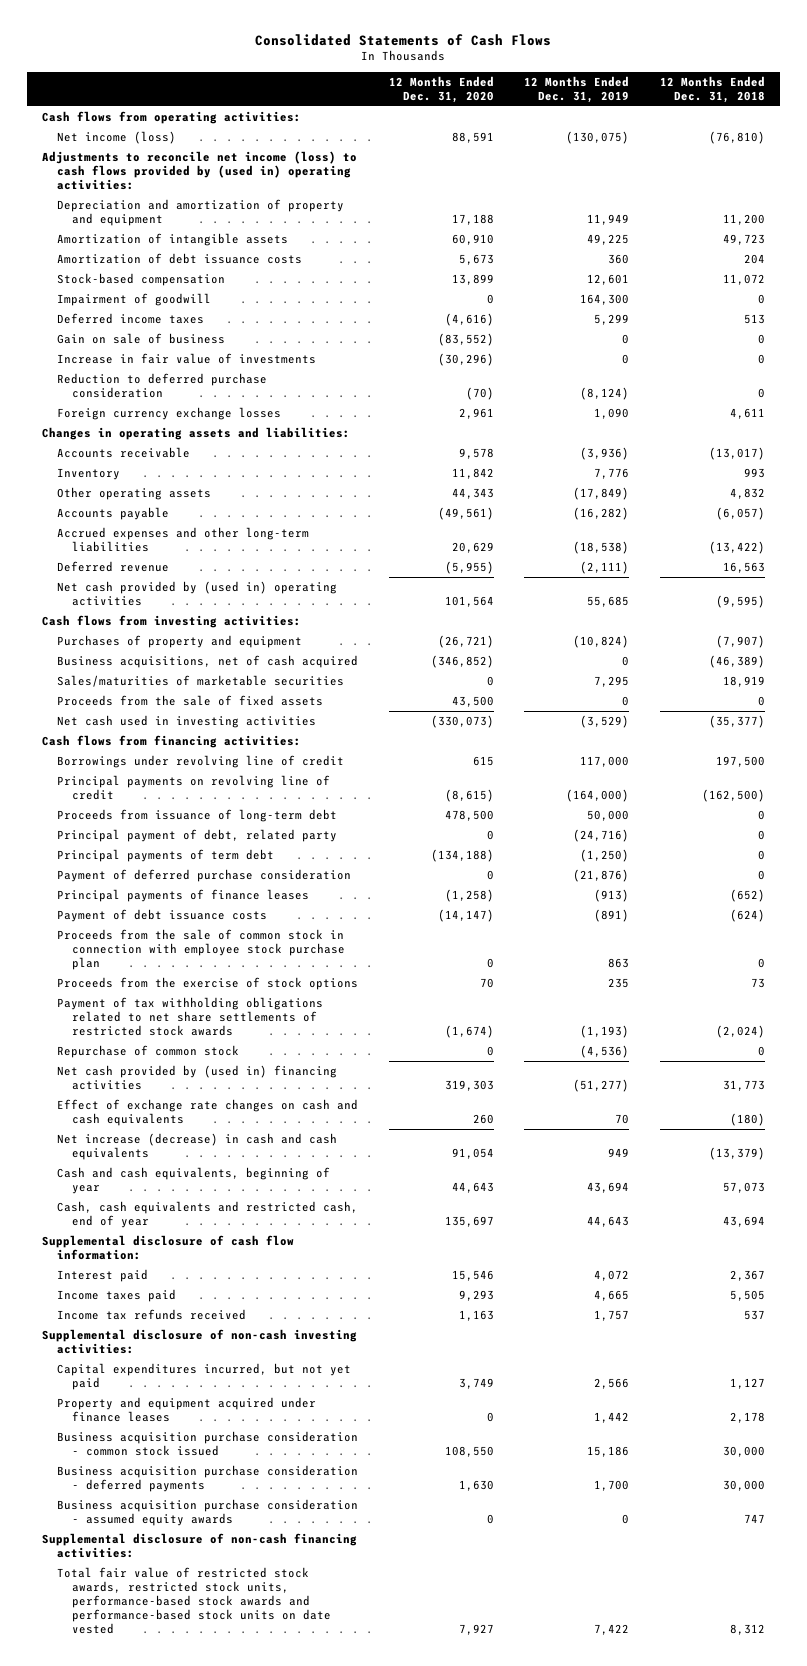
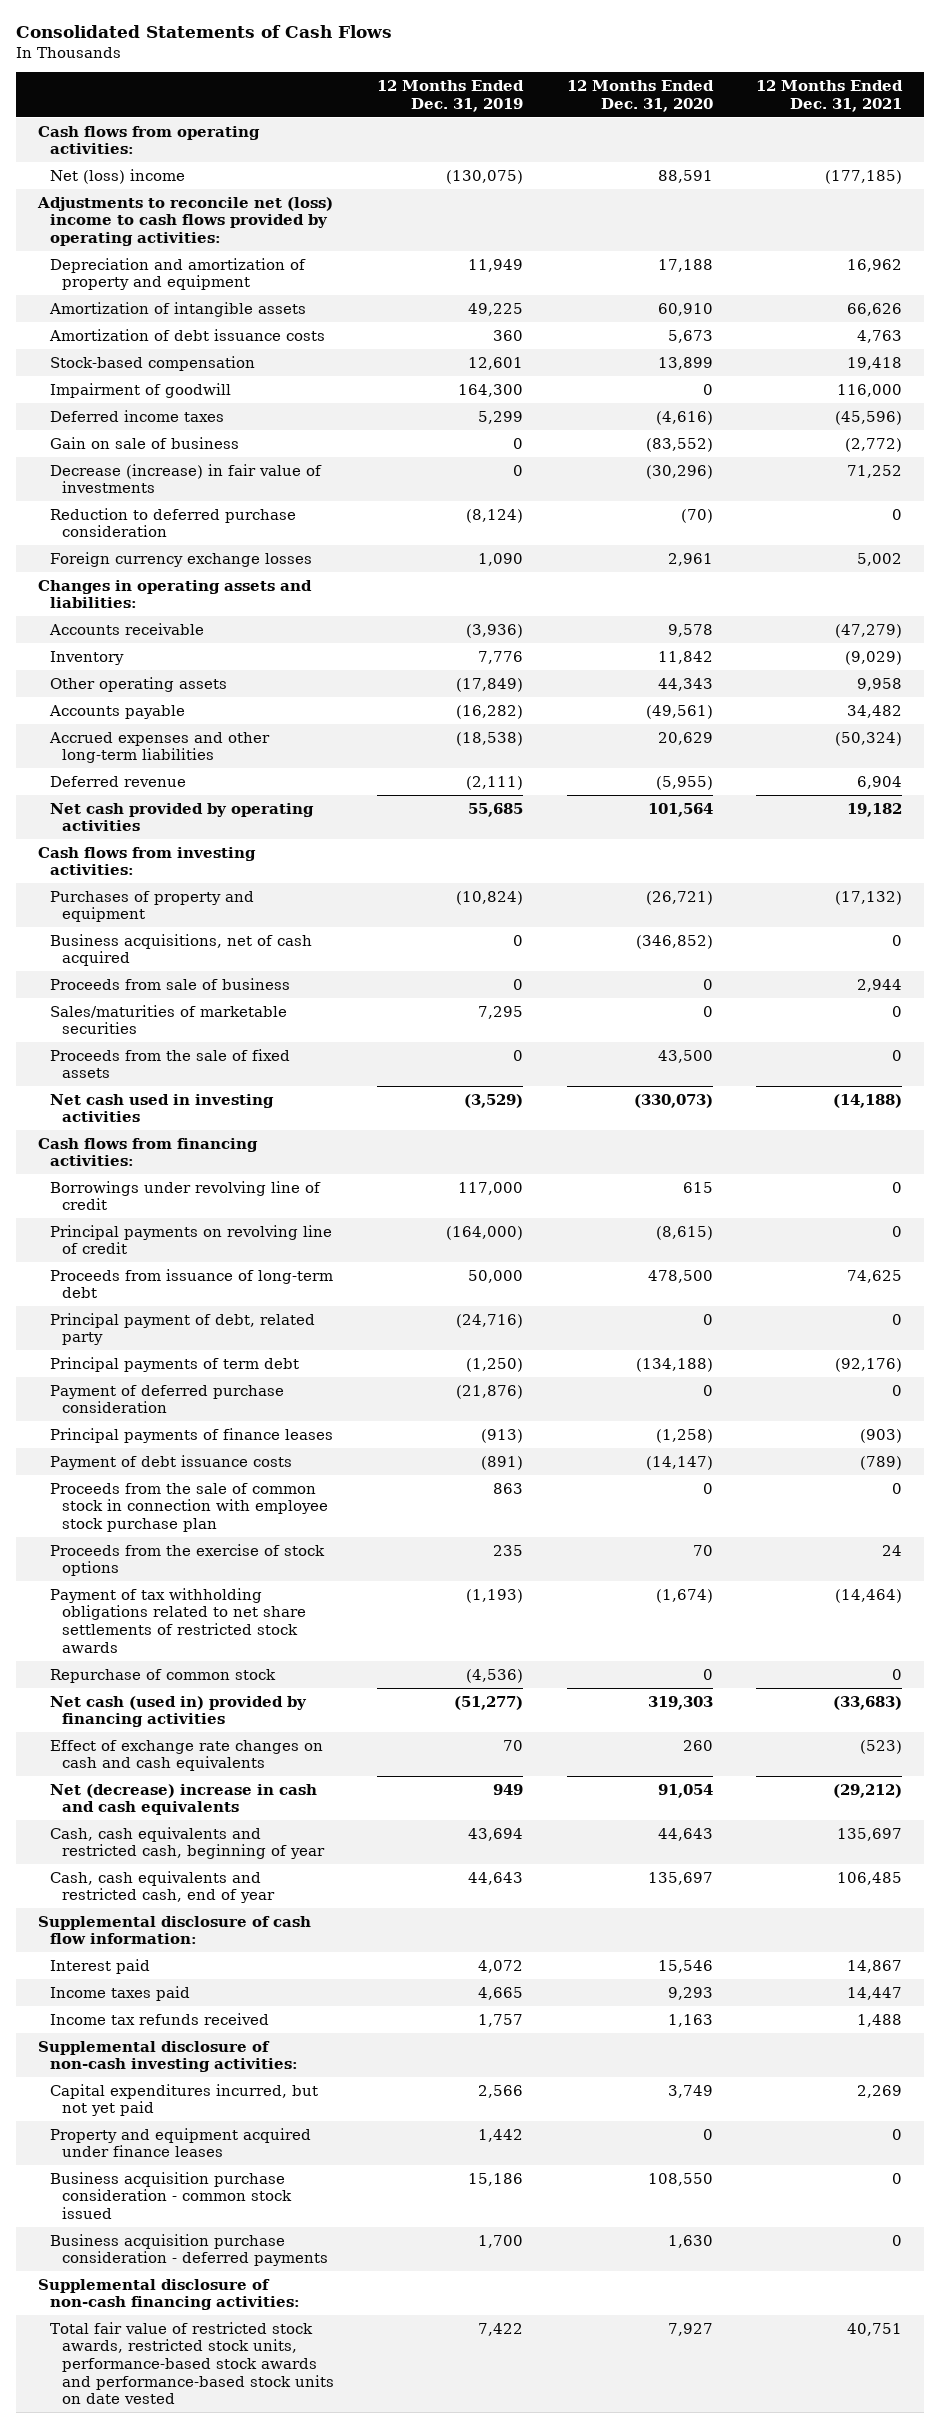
[659,75,765,104] 12 Months Ended Dec. 31, 2018 -> none
none -> [756,79,904,112] 12 Months Ended Dec. 31, 2021
[57,130,177,144] Net income (loss) -> [49,168,185,184] Net (loss) income
[42,150,358,191] Adjustments to reconcile net income (loss) to cash flows provided by (used in) operating activities: -> [36,196,333,246] Adjustments to reconcile net (loss) income to cash flows provided by operating activities:
[57,352,317,364] Increase in fair value of investments -> [49,463,322,494] Decrease (increase) in fair value of investments
[57,580,338,607] Net cash provided by (used in) operating activities -> [49,802,314,832] Net cash provided by operating activities
none -> [49,977,290,990] Proceeds from sale of business
[57,1064,338,1091] Net cash provided by (used in) financing activities -> [49,1695,307,1728] Net cash (used in) provided by financing activities
[57,1132,338,1161] Net increase (decrease) in cash and cash equivalents -> [49,1783,317,1816] Net (decrease) increase in cash and cash equivalents
[57,1166,331,1195] Cash and cash equivalents, beginning of year -> [49,1826,326,1860] Cash, cash equivalents and restricted cash, beginning of year
[57,1498,359,1527] Business acquisition purchase consideration - assumed equity awards -> none

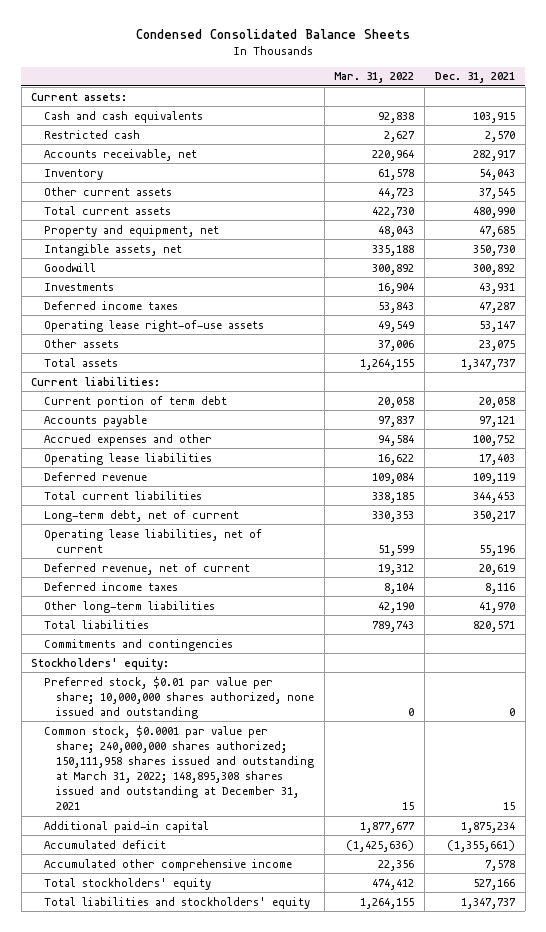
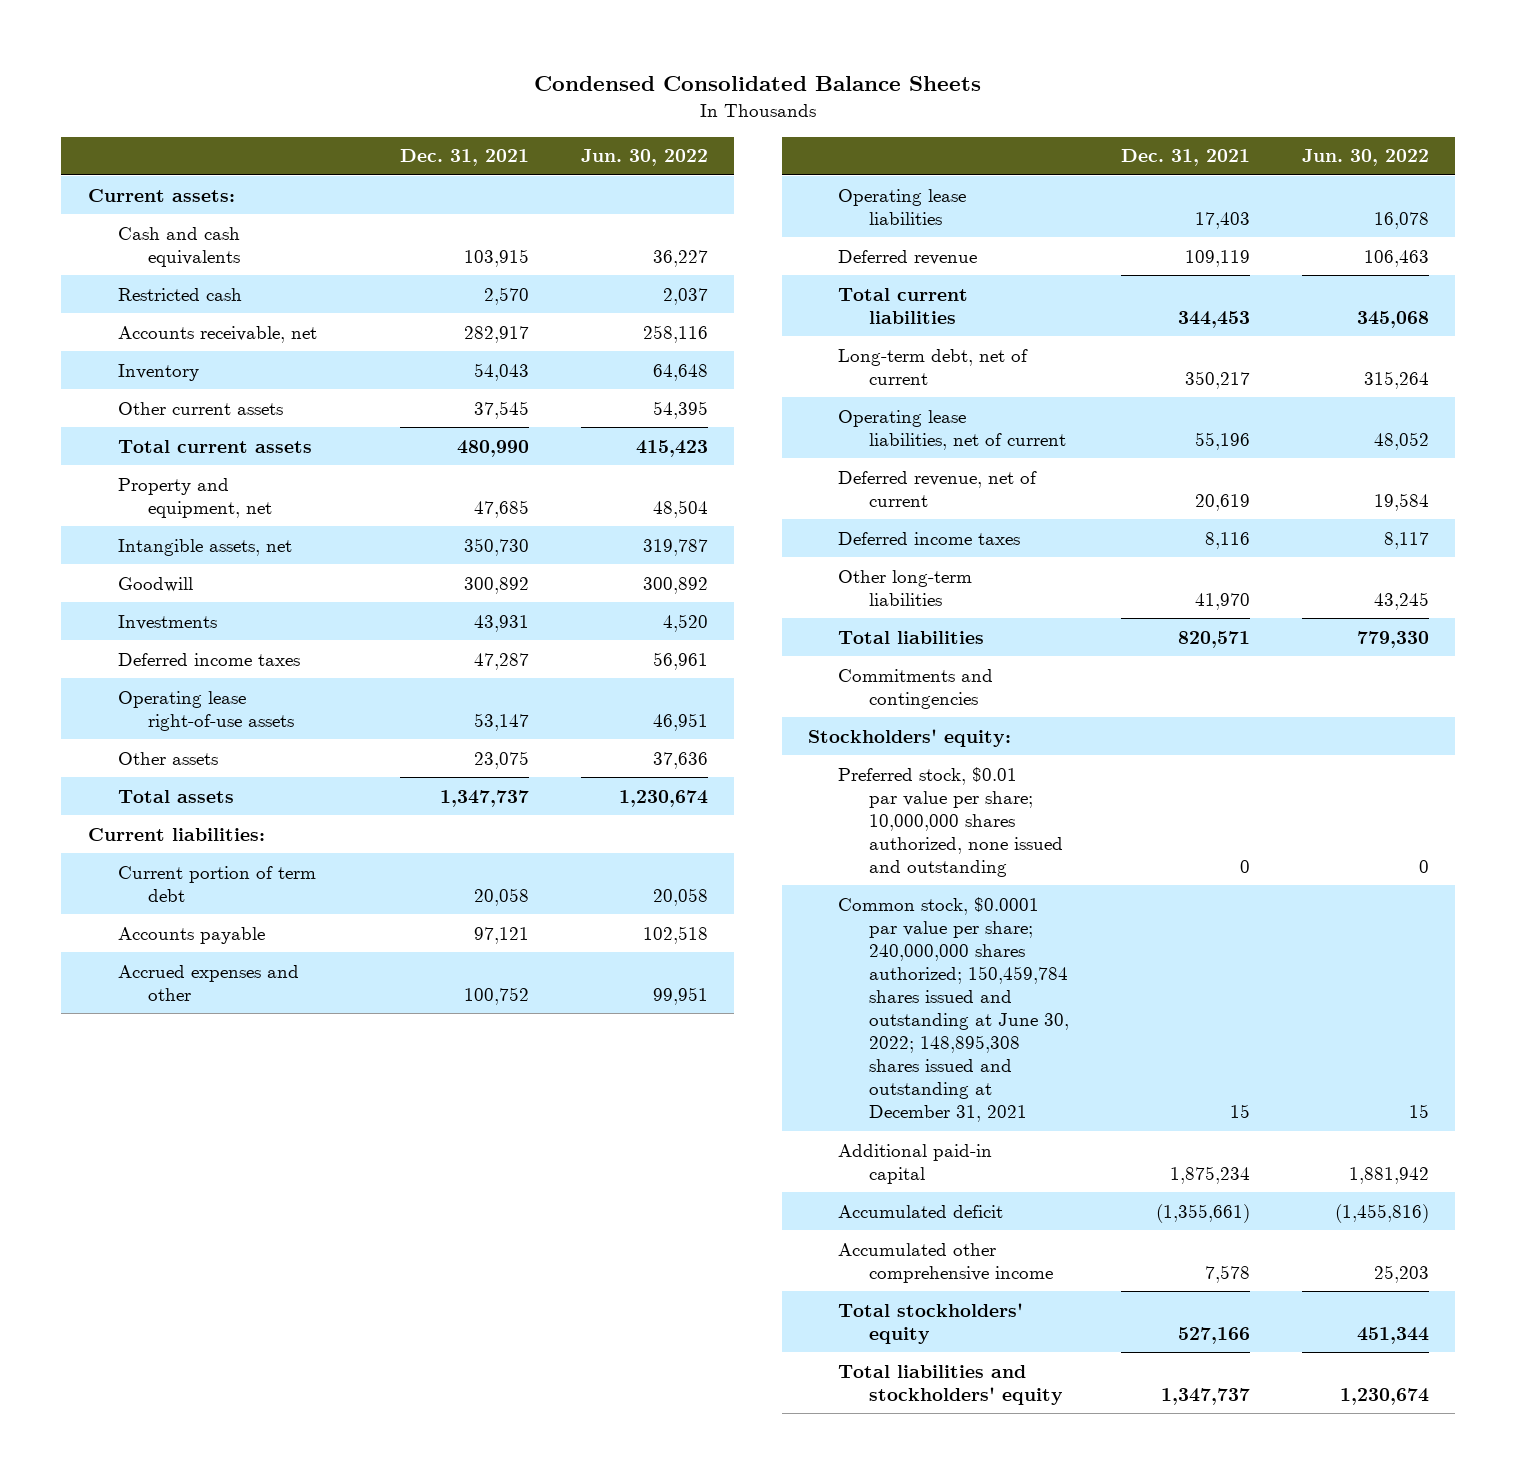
[334,72,415,84] Mar. 31, 2022 -> none
none -> [581,149,709,167] Jun. 30, 2022
[43,724,314,811] Common stock, $0.0001 par value per share; 240,000,000 shares authorized; 150,111,958 shares issued and outstanding at March 31, 2022; 148,895,308 shares issued and outstanding at December 31, 2021 -> [838,896,1069,1123] Common stock, $0.0001 par value per share; 240,000,000 shares authorized; 150,459,784 shares issued and outstanding at June 30, 2022; 148,895,308 shares issued and outstanding at December 31, 2021

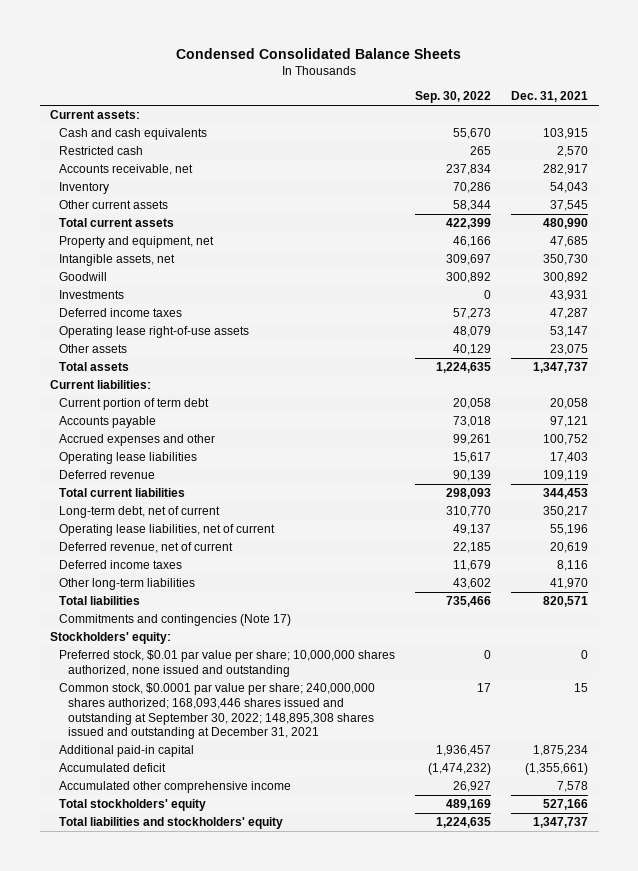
[581,149,709,167] Jun. 30, 2022 -> none
none -> [415,91,492,104] Sep. 30, 2022
[838,668,994,709] Commitments and contingencies -> [58,614,291,627] Commitments and contingencies (Note 17)
[838,896,1069,1123] Common stock, $0.0001 par value per share; 240,000,000 shares authorized; 150,459,784 shares issued and outstanding at June 30, 2022; 148,895,308 shares issued and outstanding at December 31, 2021 -> [58,683,375,740] Common stock, $0.0001 par value per share; 240,000,000 shares authorized; 168,093,446 shares issued and outstanding at September 30, 2022; 148,895,308 shares issued and outstanding at December 31, 2021

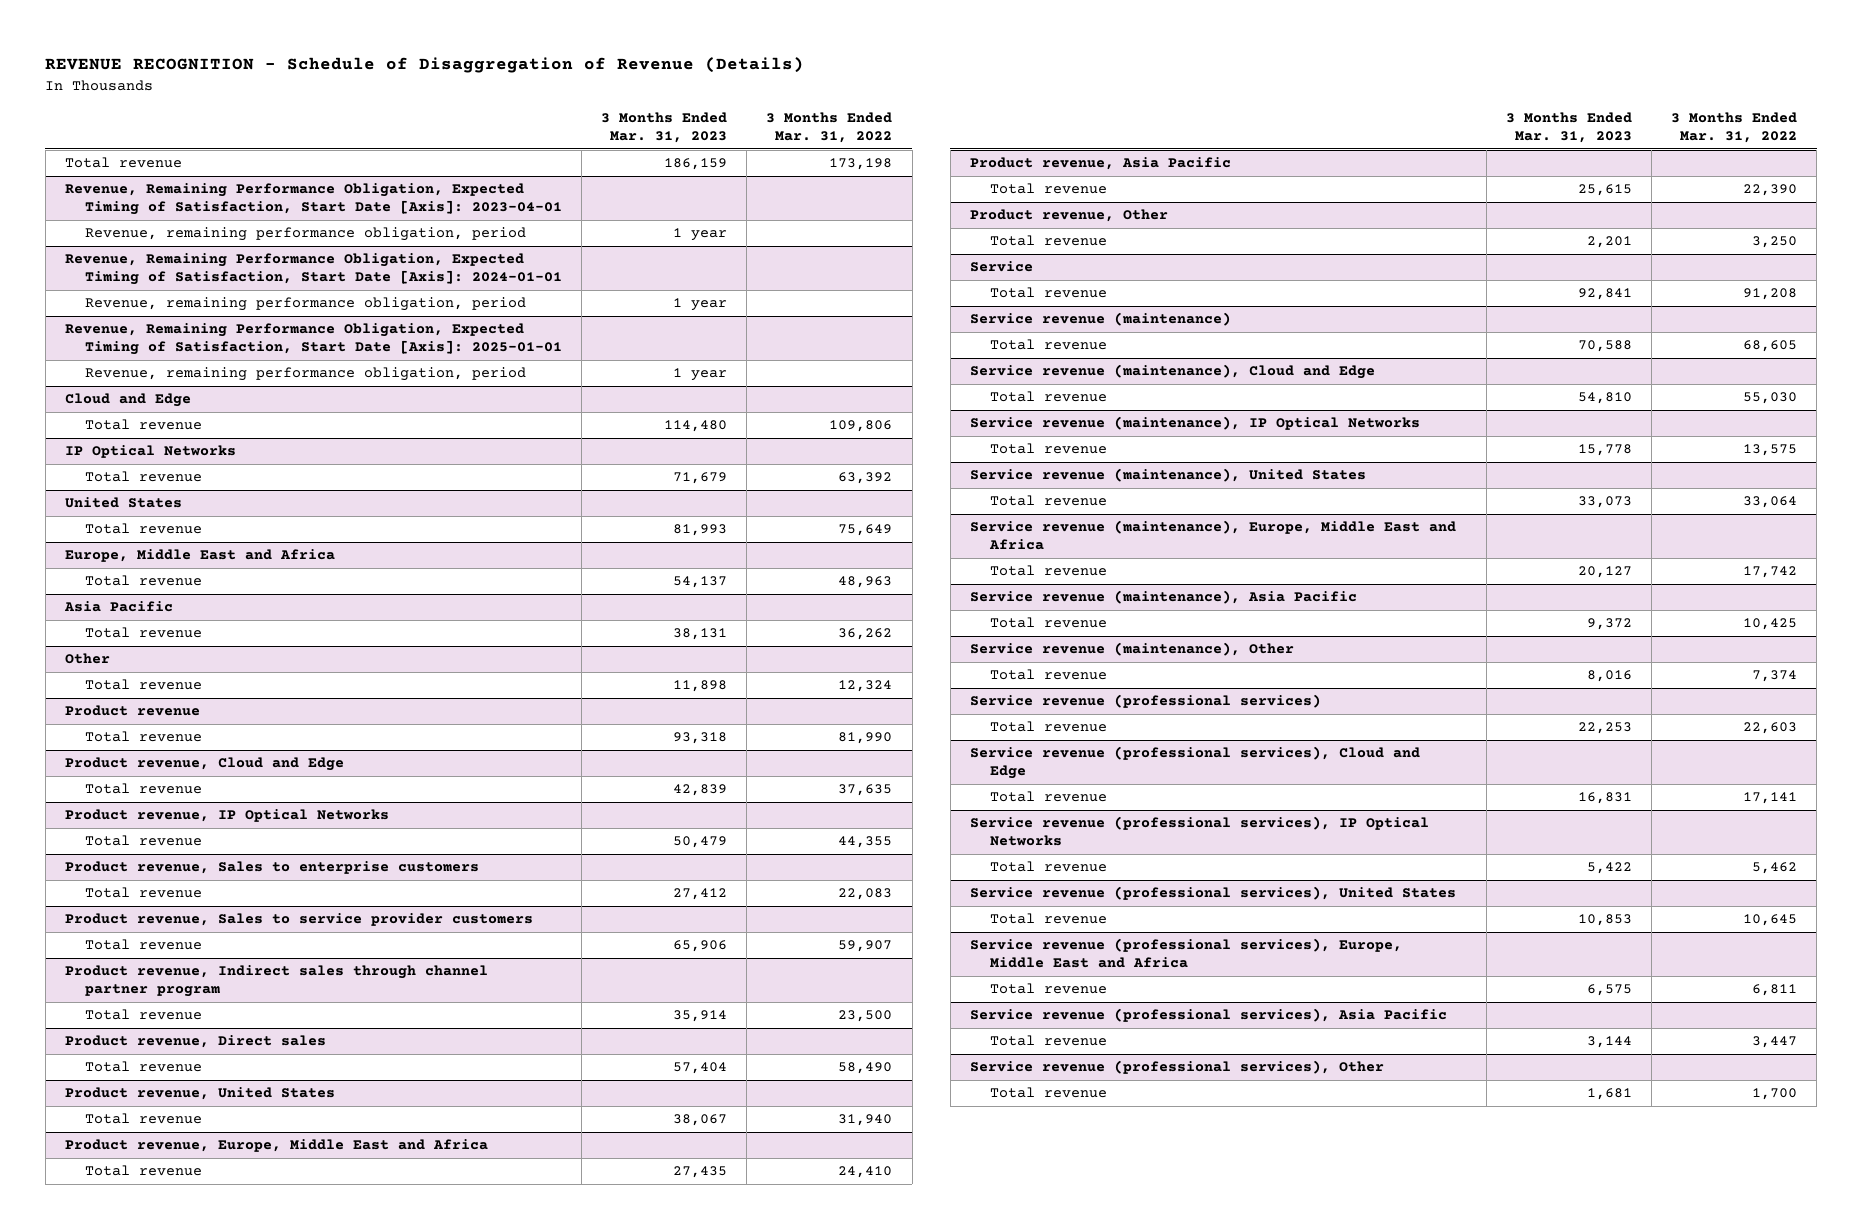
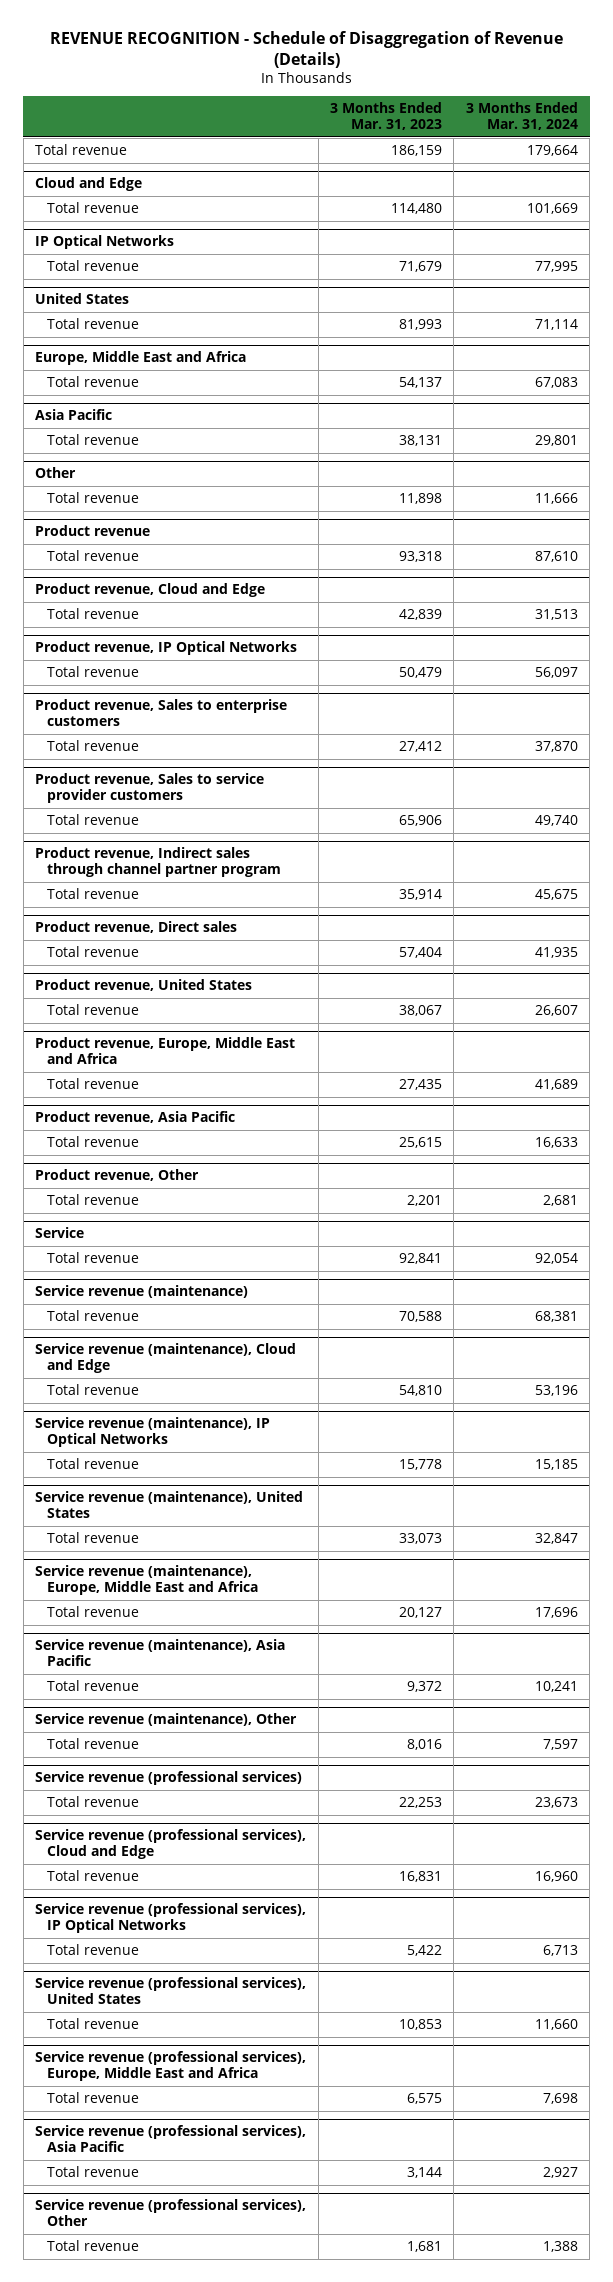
[766,112,893,144] 3 Months Ended Mar. 31, 2022 -> none
none -> [465,102,578,131] 3 Months Ended Mar. 31, 2024
[64,183,563,216] Revenue, Remaining Performance Obligation, Expected Timing of Satisfaction, Start Date [Axis]: 2023-04-01 -> none
[85,227,527,242] Revenue, remaining performance obligation, period -> none
[64,253,563,286] Revenue, Remaining Performance Obligation, Expected Timing of Satisfaction, Start Date [Axis]: 2024-01-01 -> none
[85,297,527,312] Revenue, remaining performance obligation, period -> none
[64,323,563,356] Revenue, Remaining Performance Obligation, Expected Timing of Satisfaction, Start Date [Axis]: 2025-01-01 -> none
[85,367,527,382] Revenue, remaining performance obligation, period -> none

